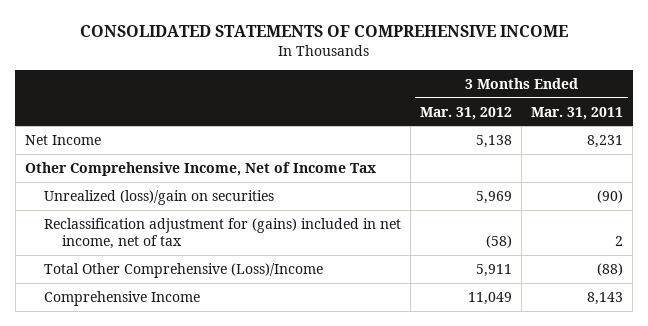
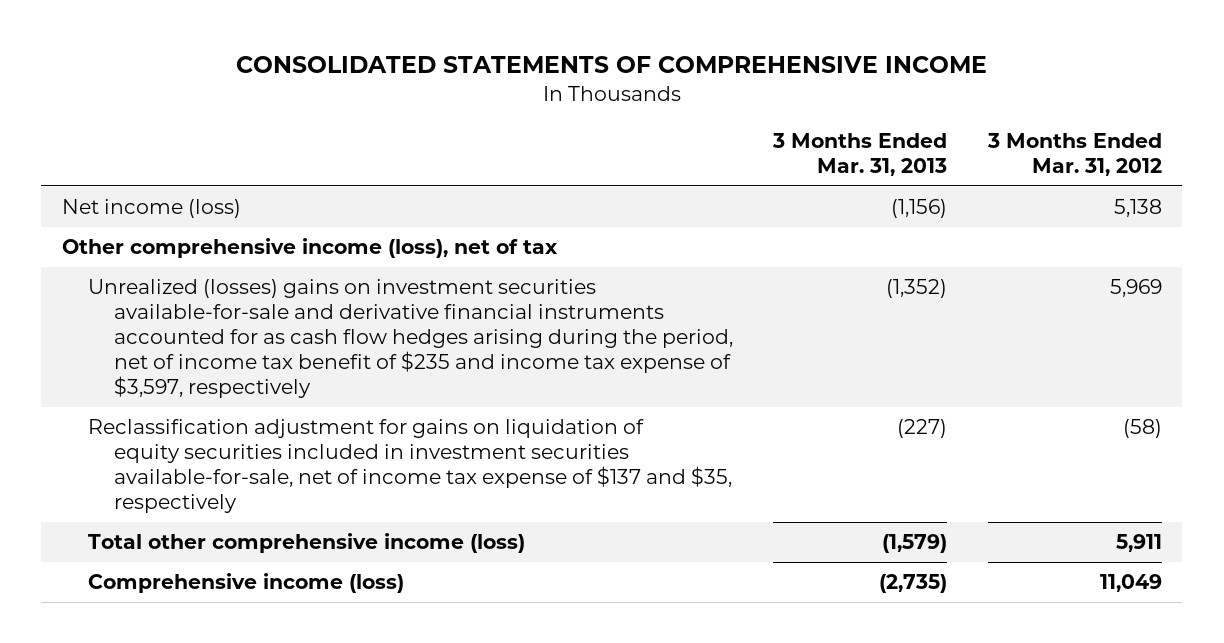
[531,106,624,120] Mar. 31, 2011 -> none
none -> [772,132,948,176] 3 Months Ended Mar. 31, 2013
[43,217,401,250] Reclassification adjustment for (gains) included in net income, net of tax -> none
[24,134,101,145] Net Income -> [61,198,241,218] Net income (loss)
[24,161,376,176] Other Comprehensive Income, Net of Income Tax -> [61,237,558,258] Other comprehensive income (loss), net of tax
[43,189,274,205] Unrealized (loss)/gain on securities -> [87,278,733,398] Unrealized (losses) gains on investment securities available-for-sale and derivative financial instruments accounted for as cash flow hedges arising during the period, net of income tax benefit of $235 and income tax expense of $3,597, respectively
none -> [87,418,732,513] Reclassification adjustment for gains on liquidation of equity securities included in investment securities available-for-sale, net of income tax expense of $137 and $35, respectively
[43,262,323,278] Total Other Comprehensive (Loss)/Income -> [87,532,525,553] Total other comprehensive income (loss)
[43,290,200,306] Comprehensive Income -> [87,572,404,593] Comprehensive income (loss)

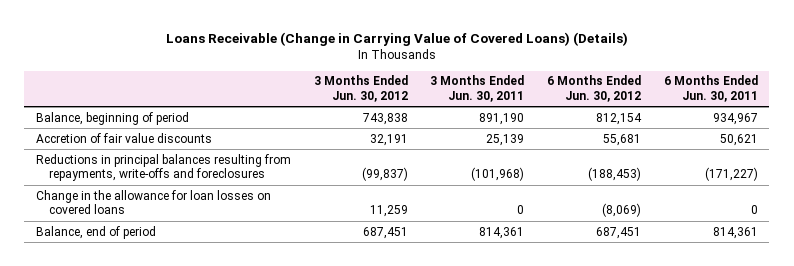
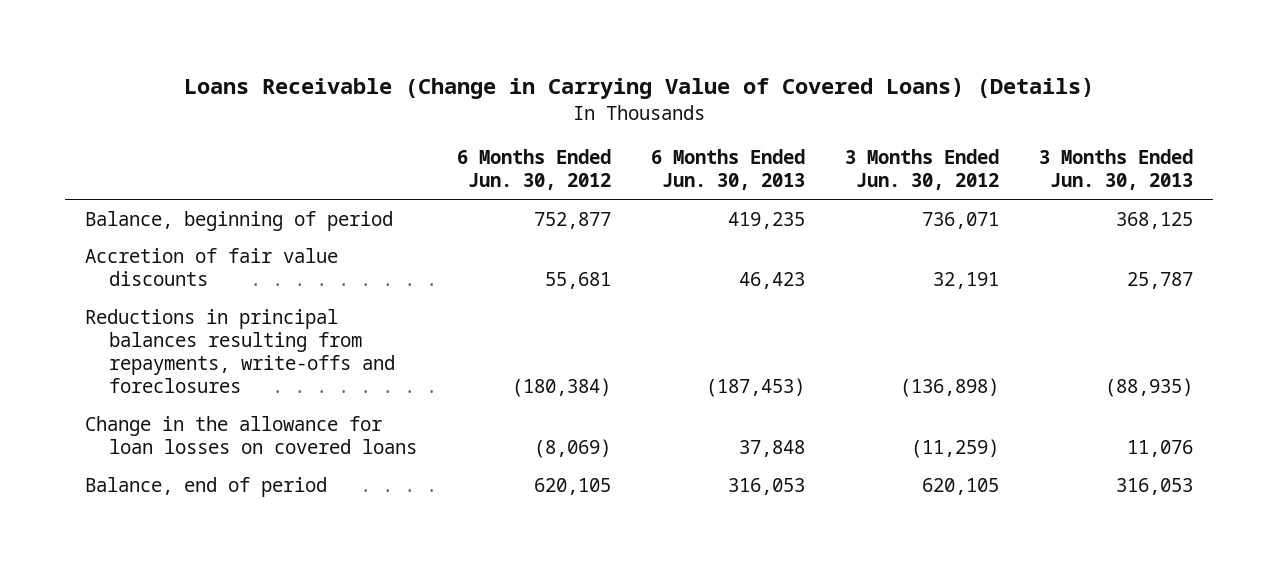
[430,75,525,102] 3 Months Ended Jun. 30, 2011 -> none
[663,75,758,102] 6 Months Ended Jun. 30, 2011 -> none
none -> [651,148,806,191] 6 Months Ended Jun. 30, 2013
none -> [1039,148,1194,191] 3 Months Ended Jun. 30, 2013
[362,112,408,125] 743,838 -> [922,211,1000,229] 736,071
[596,112,643,125] 812,154 -> [534,211,612,229] 752,877
[361,167,408,182] (99,837) -> [900,378,1000,398] (136,898)
[588,167,642,182] (188,453) -> [512,378,612,398] (180,384)
[369,205,408,218] 11,259 -> [911,438,1000,458] (11,259)
[362,226,408,239] 687,451 -> [922,477,1000,495] 620,105
[596,226,642,239] 687,451 -> [534,477,612,495] 620,105

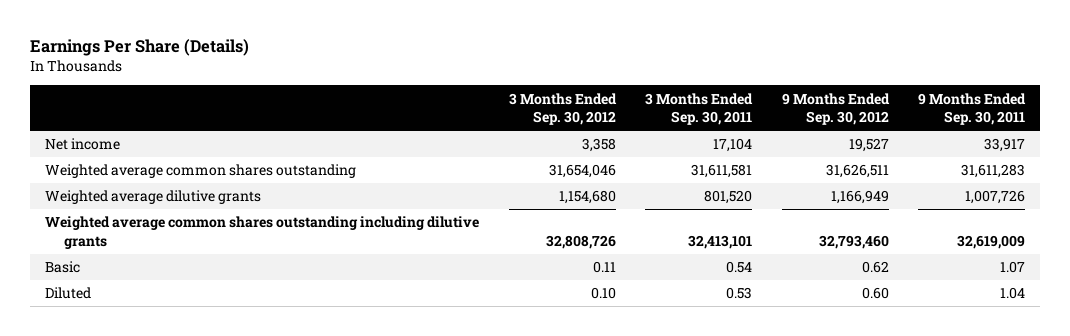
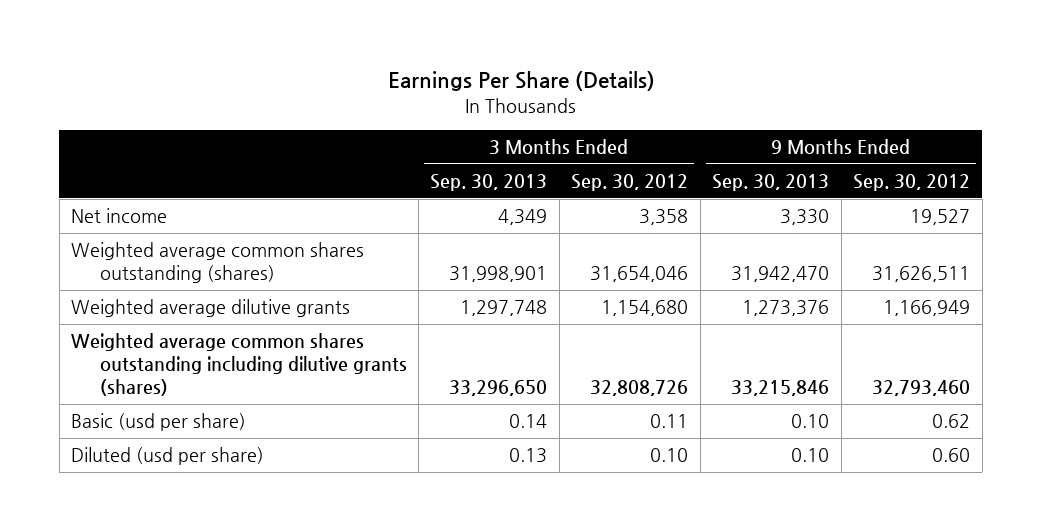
[645,92,754,126] 3 Months Ended Sep. 30, 2011 -> none
[918,92,1027,126] 9 Months Ended Sep. 30, 2011 -> none
none -> [430,174,548,192] Sep. 30, 2013
none -> [712,174,830,192] Sep. 30, 2013
[44,164,356,179] Weighted average common shares outstanding -> [70,242,364,284] Weighted average common shares outstanding (shares)
[44,216,479,249] Weighted average common shares outstanding including dilutive grants -> [70,333,407,397] Weighted average common shares outstanding including dilutive grants (shares)
[44,261,80,274] Basic -> [70,413,246,432] Basic (usd per share)
[44,287,91,300] Diluted -> [70,447,264,466] Diluted (usd per share)

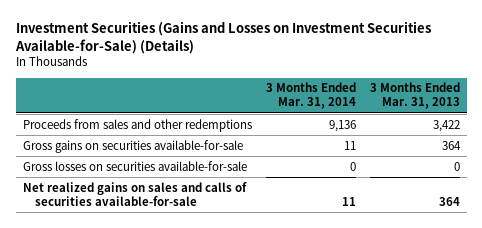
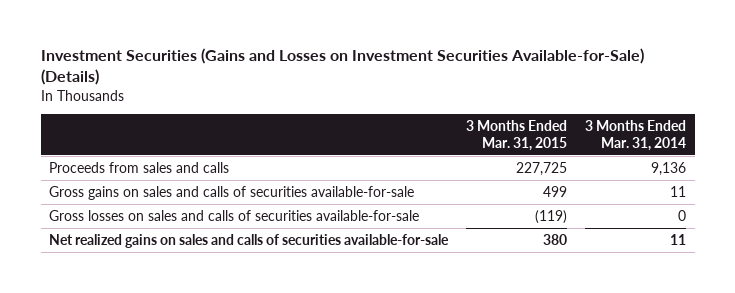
[369,82,460,110] 3 Months Ended Mar. 31, 2013 -> none
none -> [466,119,568,151] 3 Months Ended Mar. 31, 2015
[22,118,252,132] Proceeds from sales and other redemptions -> [49,161,230,173] Proceeds from sales and calls
[22,139,243,153] Gross gains on securities available-for-sale -> [49,185,415,200] Gross gains on sales and calls of securities available-for-sale
[22,160,247,171] Gross losses on securities available-for-sale -> [49,209,420,221] Gross losses on sales and calls of securities available-for-sale

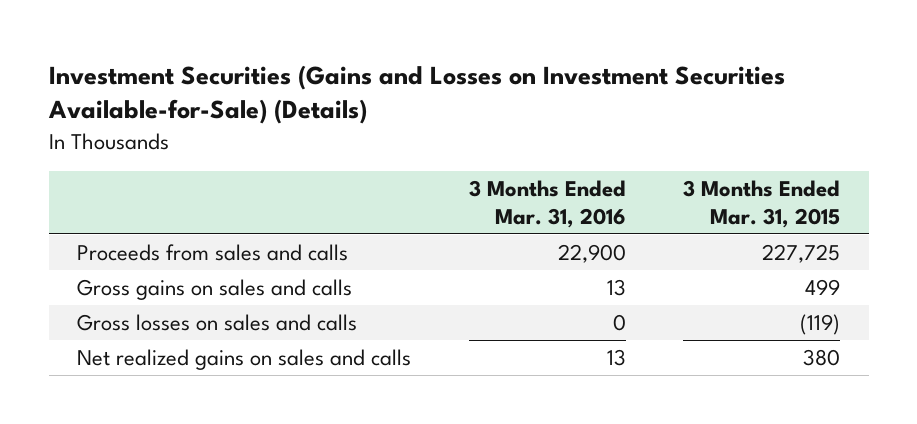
[584,119,686,151] 3 Months Ended Mar. 31, 2014 -> none
none -> [468,179,626,228] 3 Months Ended Mar. 31, 2016
[49,185,415,200] Gross gains on sales and calls of securities available-for-sale -> [77,278,353,300] Gross gains on sales and calls
[49,209,420,221] Gross losses on sales and calls of securities available-for-sale -> [77,313,358,331] Gross losses on sales and calls
[49,233,450,248] Net realized gains on sales and calls of securities available-for-sale -> [77,348,412,370] Net realized gains on sales and calls

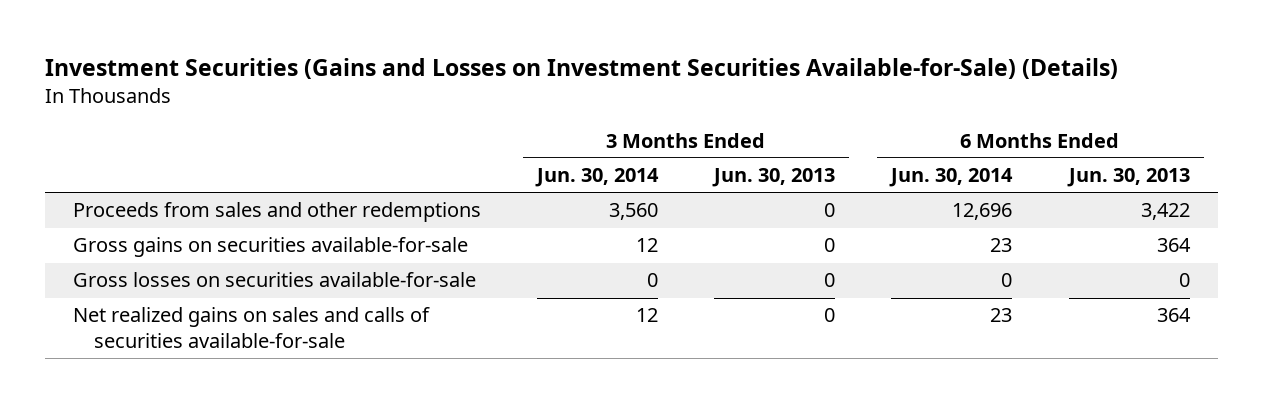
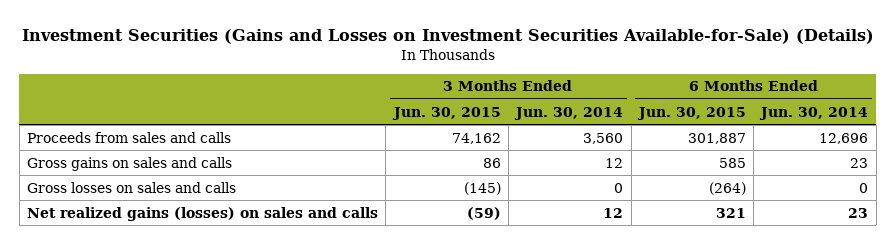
[712,168,836,188] Jun. 30, 2013 -> none
[1066,168,1190,188] Jun. 30, 2013 -> none
none -> [391,106,501,120] Jun. 30, 2015
none -> [636,106,746,120] Jun. 30, 2015
[72,202,481,223] Proceeds from sales and other redemptions -> [26,131,231,143] Proceeds from sales and calls
[72,237,468,258] Gross gains on securities available-for-sale -> [26,156,232,171] Gross gains on sales and calls
[72,272,476,288] Gross losses on securities available-for-sale -> [26,181,236,193] Gross losses on sales and calls
[72,307,430,348] Net realized gains on sales and calls of securities available-for-sale -> [26,206,378,221] Net realized gains (losses) on sales and calls

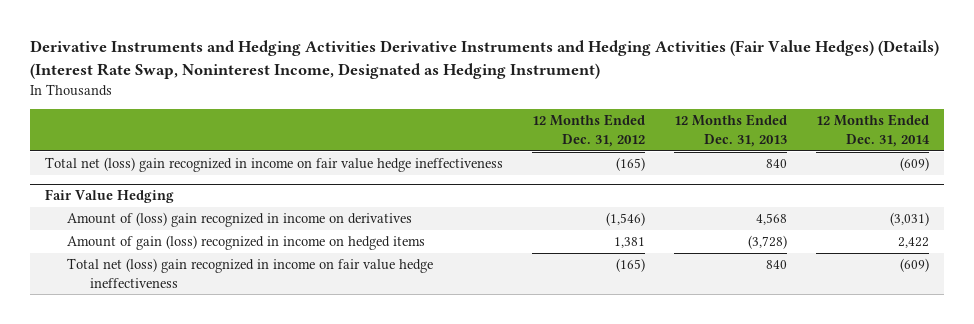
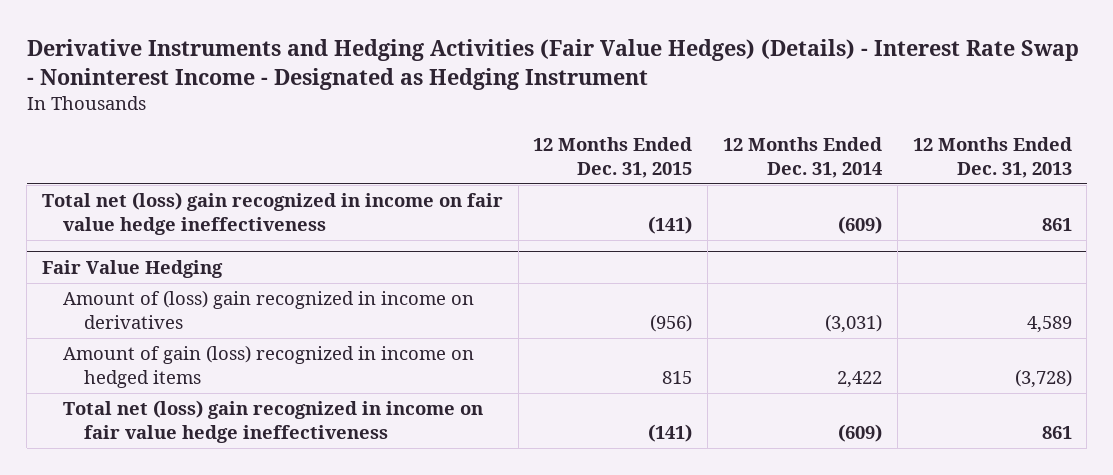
[29,40,939,80] Derivative Instruments and Hedging Activities Derivative Instruments and Hedging Activities (Fair Value Hedges) (Details) (Interest Rate Swap, Noninterest Income, Designated as Hedging Instrument) -> [26,38,1079,90] Derivative Instruments and Hedging Activities (Fair Value Hedges) (Details) - Interest Rate Swap - Noninterest Income - Designated as Hedging Instrument
[531,114,645,147] 12 Months Ended Dec. 31, 2012 -> none
none -> [533,137,693,179] 12 Months Ended Dec. 31, 2015
[765,159,787,169] 840 -> [1041,218,1072,232] 861
[755,213,787,226] 4,568 -> [1026,316,1072,334] 4,589
[765,260,787,270] 840 -> [1041,426,1072,440] 861

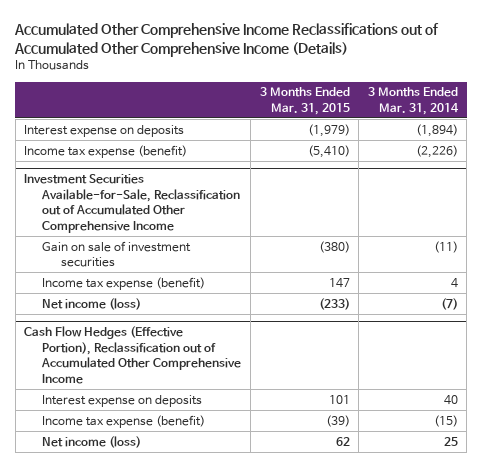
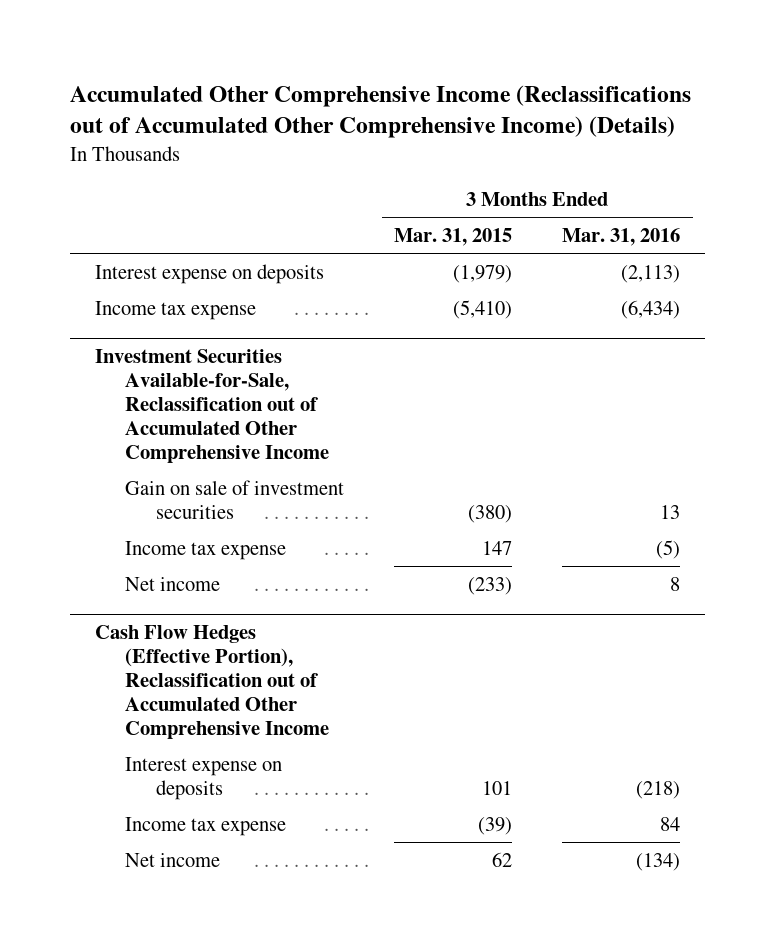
[14,22,440,57] Accumulated Other Comprehensive Income Reclassifications out of Accumulated Other Comprehensive Income (Details) -> [69,84,691,139] Accumulated Other Comprehensive Income (Reclassifications out of Accumulated Other Comprehensive Income) (Details)
[367,87,459,115] 3 Months Ended Mar. 31, 2014 -> none
none -> [562,227,681,246] Mar. 31, 2016
[24,144,188,158] Income tax expense (benefit) -> [94,300,256,320] Income tax expense
[42,276,206,290] Income tax expense (benefit) -> [125,540,287,560] Income tax expense
[42,297,142,310] Net income (loss) -> [125,576,221,591] Net income
[42,414,206,428] Income tax expense (benefit) -> [125,816,287,836] Income tax expense
[42,435,142,448] Net income (loss) -> [125,852,221,867] Net income

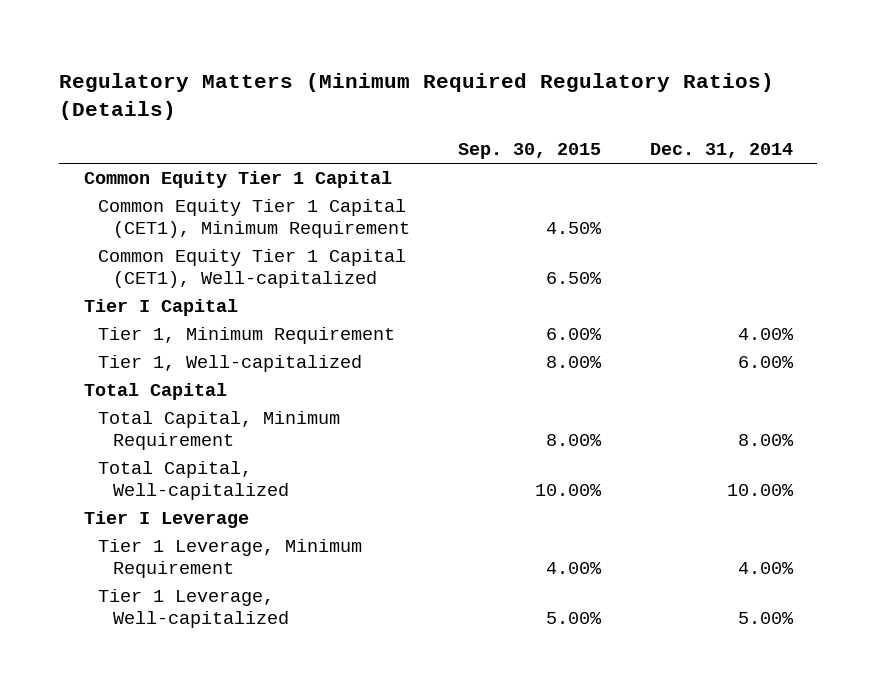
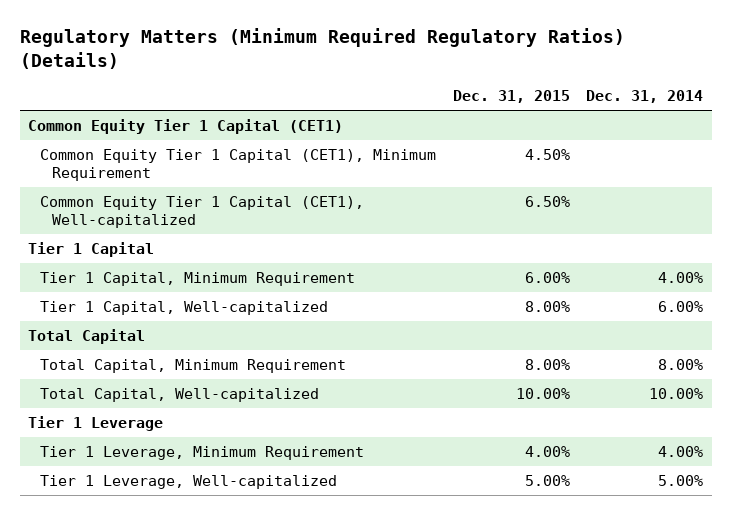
[458,142,602,159] Sep. 30, 2015 -> none
none -> [452,90,570,104] Dec. 31, 2015
[83,171,392,189] Common Equity Tier 1 Capital -> [28,118,344,134] Common Equity Tier 1 Capital (CET1)
[83,299,238,317] Tier I Capital -> [28,241,155,257] Tier 1 Capital
[98,327,396,345] Tier 1, Minimum Requirement -> [40,271,356,286] Tier 1 Capital, Minimum Requirement
[98,355,363,373] Tier 1, Well-capitalized -> [40,300,329,315] Tier 1 Capital, Well-capitalized
[83,511,249,529] Tier I Leverage -> [28,415,164,431] Tier 1 Leverage

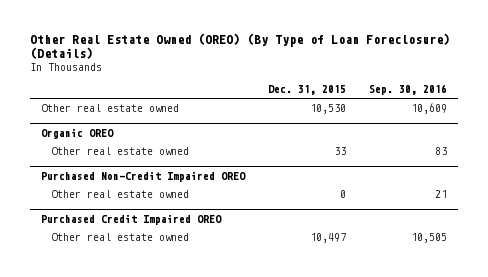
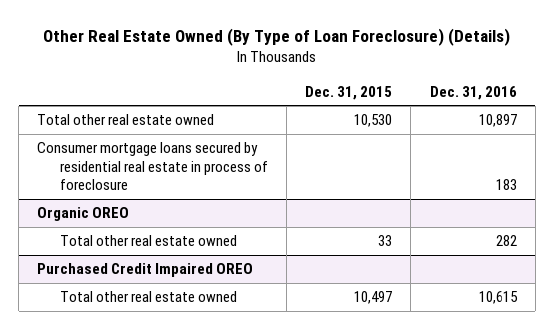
[29,33,450,60] Other Real Estate Owned (OREO) (By Type of Loan Foreclosure) (Details) -> [42,27,510,46] Other Real Estate Owned (By Type of Loan Foreclosure) (Details)
[368,84,447,96] Sep. 30, 2016 -> none
none -> [429,85,517,100] Dec. 31, 2016
[41,104,180,113] Other real estate owned -> [37,114,215,126] Total other real estate owned
none -> [37,142,268,191] Consumer mortgage loans secured by residential real estate in process of foreclosure
[41,171,247,183] Purchased Non-Credit Impaired OREO -> none
[51,190,190,199] Other real estate owned -> none
[51,147,190,156] Other real estate owned -> [59,235,237,247] Total other real estate owned
[51,233,190,242] Other real estate owned -> [59,291,237,303] Total other real estate owned

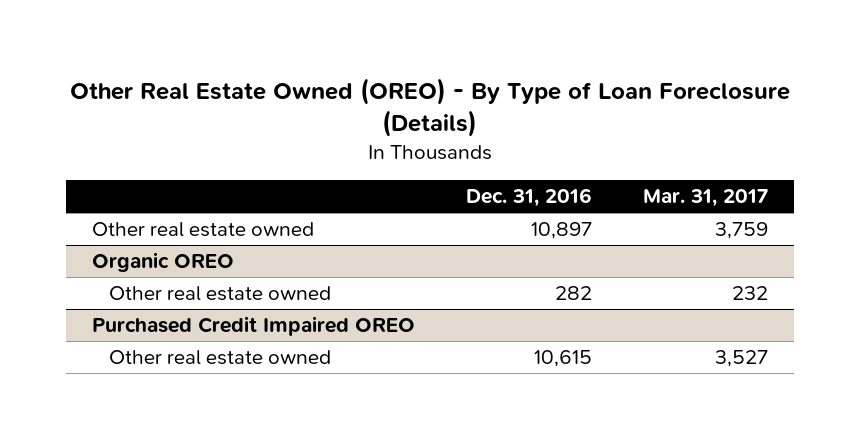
[42,27,510,46] Other Real Estate Owned (By Type of Loan Foreclosure) (Details) -> [70,77,791,137] Other Real Estate Owned (OREO) - By Type of Loan Foreclosure (Details)
[305,85,393,100] Dec. 31, 2015 -> none
none -> [643,189,769,208] Mar. 31, 2017
[37,142,268,191] Consumer mortgage loans secured by residential real estate in process of foreclosure -> none
[37,114,215,126] Total other real estate owned -> [91,222,314,238] Other real estate owned
[59,235,237,247] Total other real estate owned -> [108,286,331,302] Other real estate owned
[59,291,237,303] Total other real estate owned -> [108,350,331,366] Other real estate owned

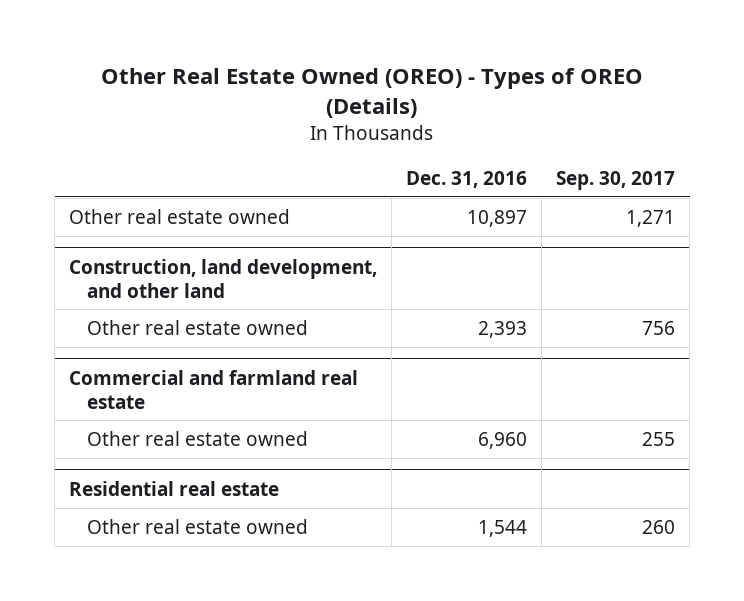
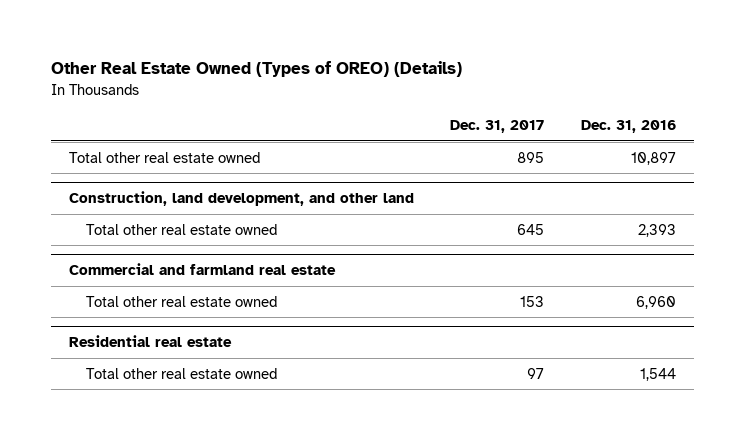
[101,68,644,119] Other Real Estate Owned (OREO) - Types of OREO (Details) -> [51,61,463,78] Other Real Estate Owned (Types of OREO) (Details)
[556,170,676,190] Sep. 30, 2017 -> none
none -> [450,120,545,134] Dec. 31, 2017
[69,208,291,224] Other real estate owned -> [69,151,261,163] Total other real estate owned
[86,319,308,335] Other real estate owned -> [85,223,277,235] Total other real estate owned
[86,430,308,446] Other real estate owned -> [85,295,277,307] Total other real estate owned
[86,518,308,534] Other real estate owned -> [85,367,277,379] Total other real estate owned

